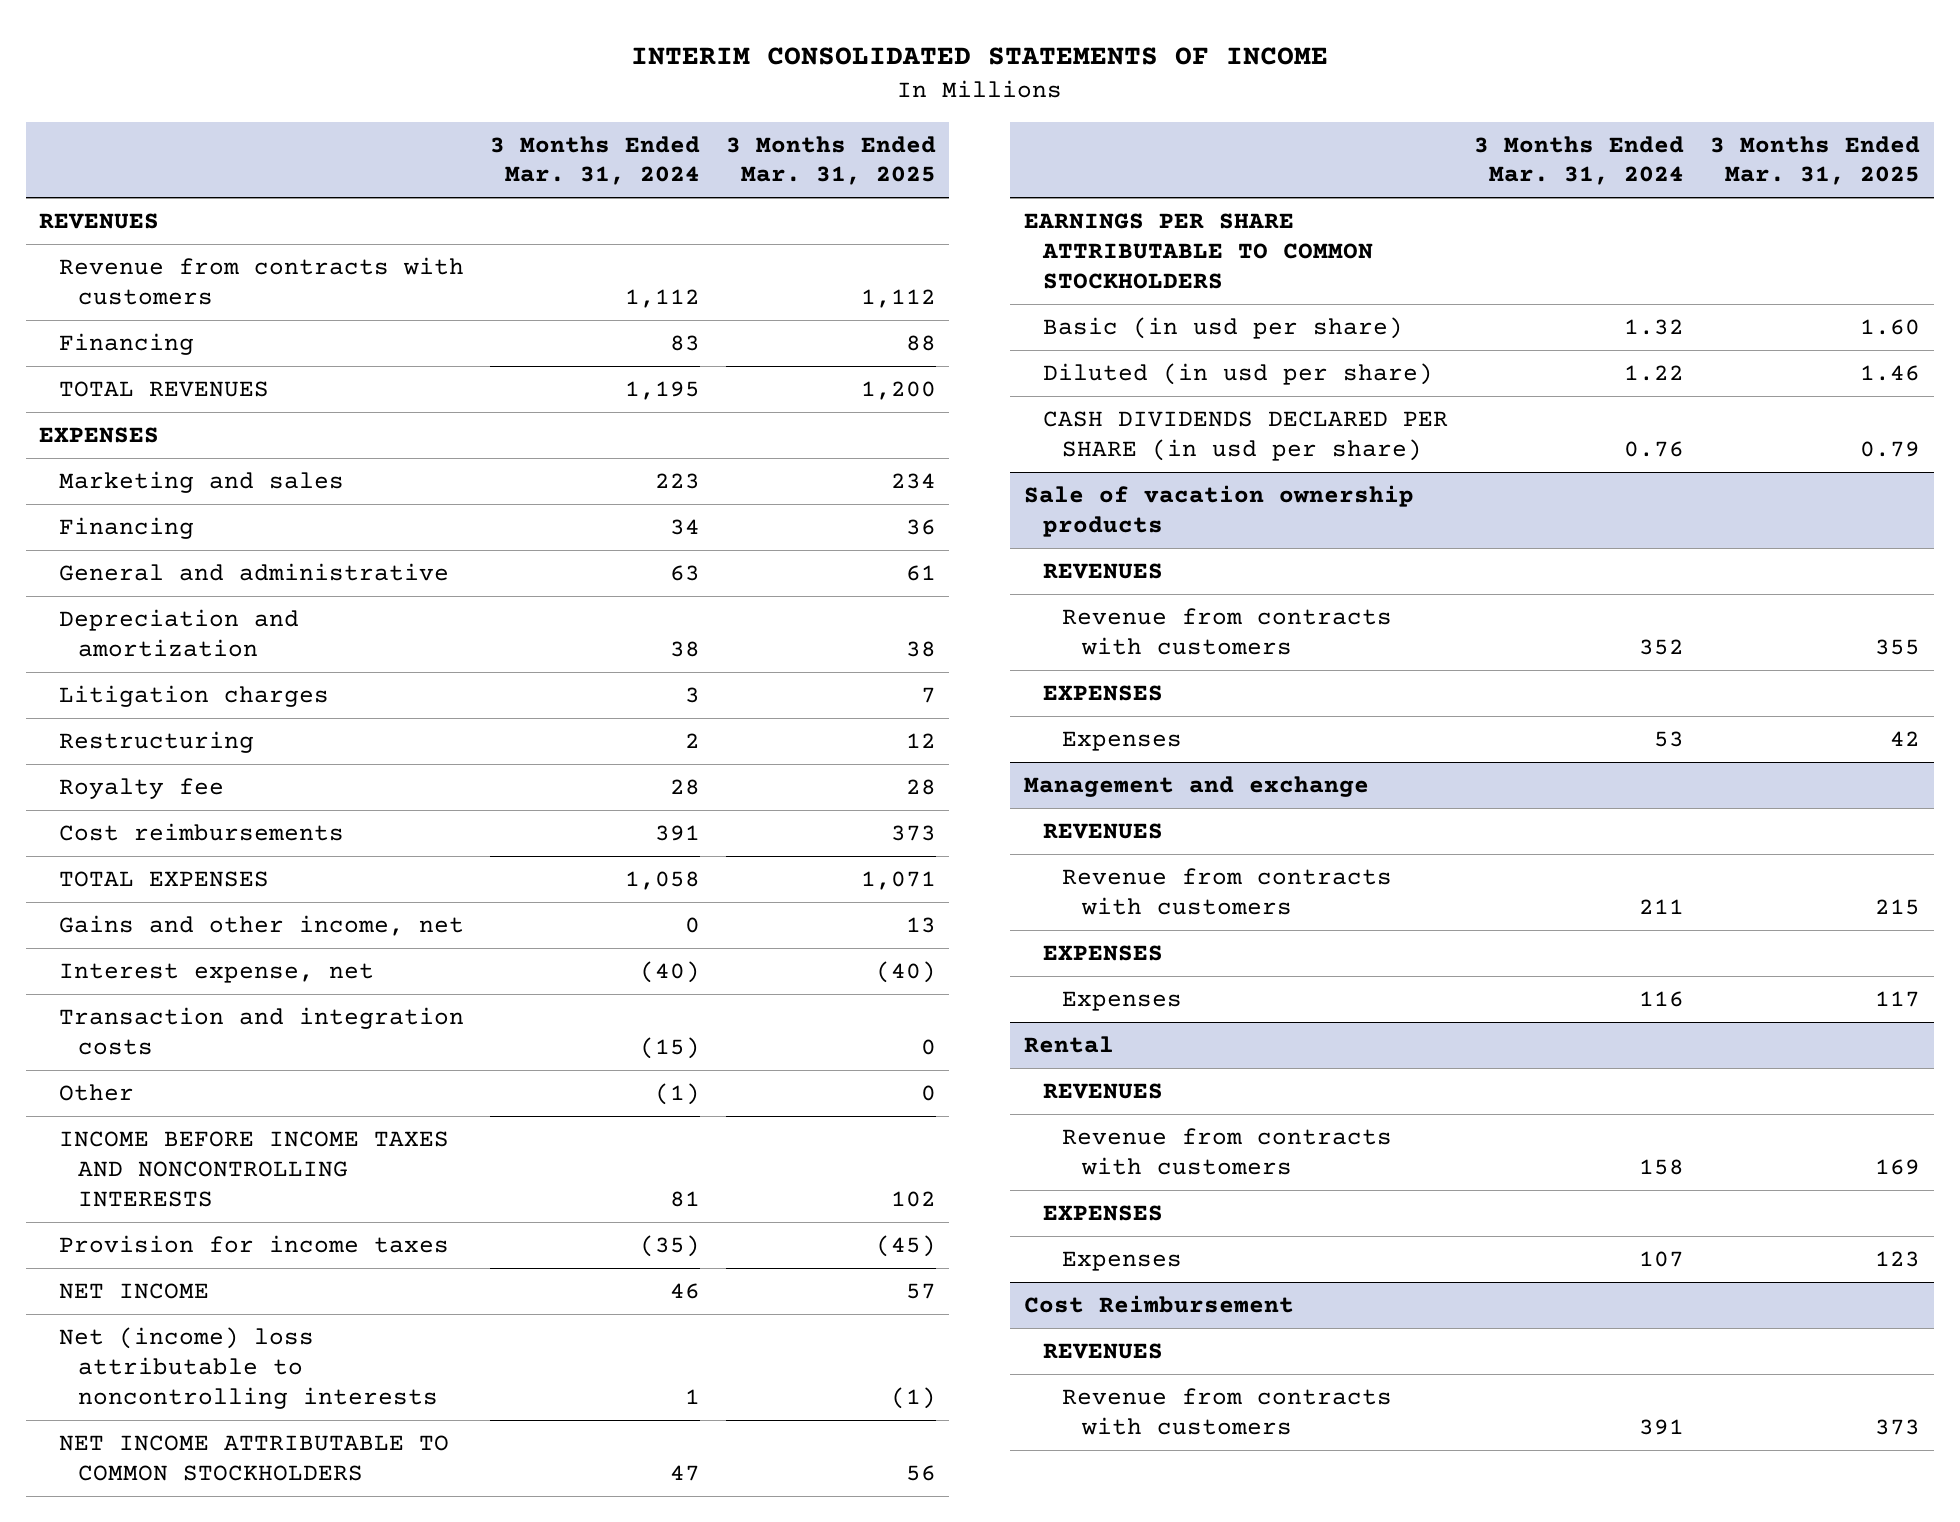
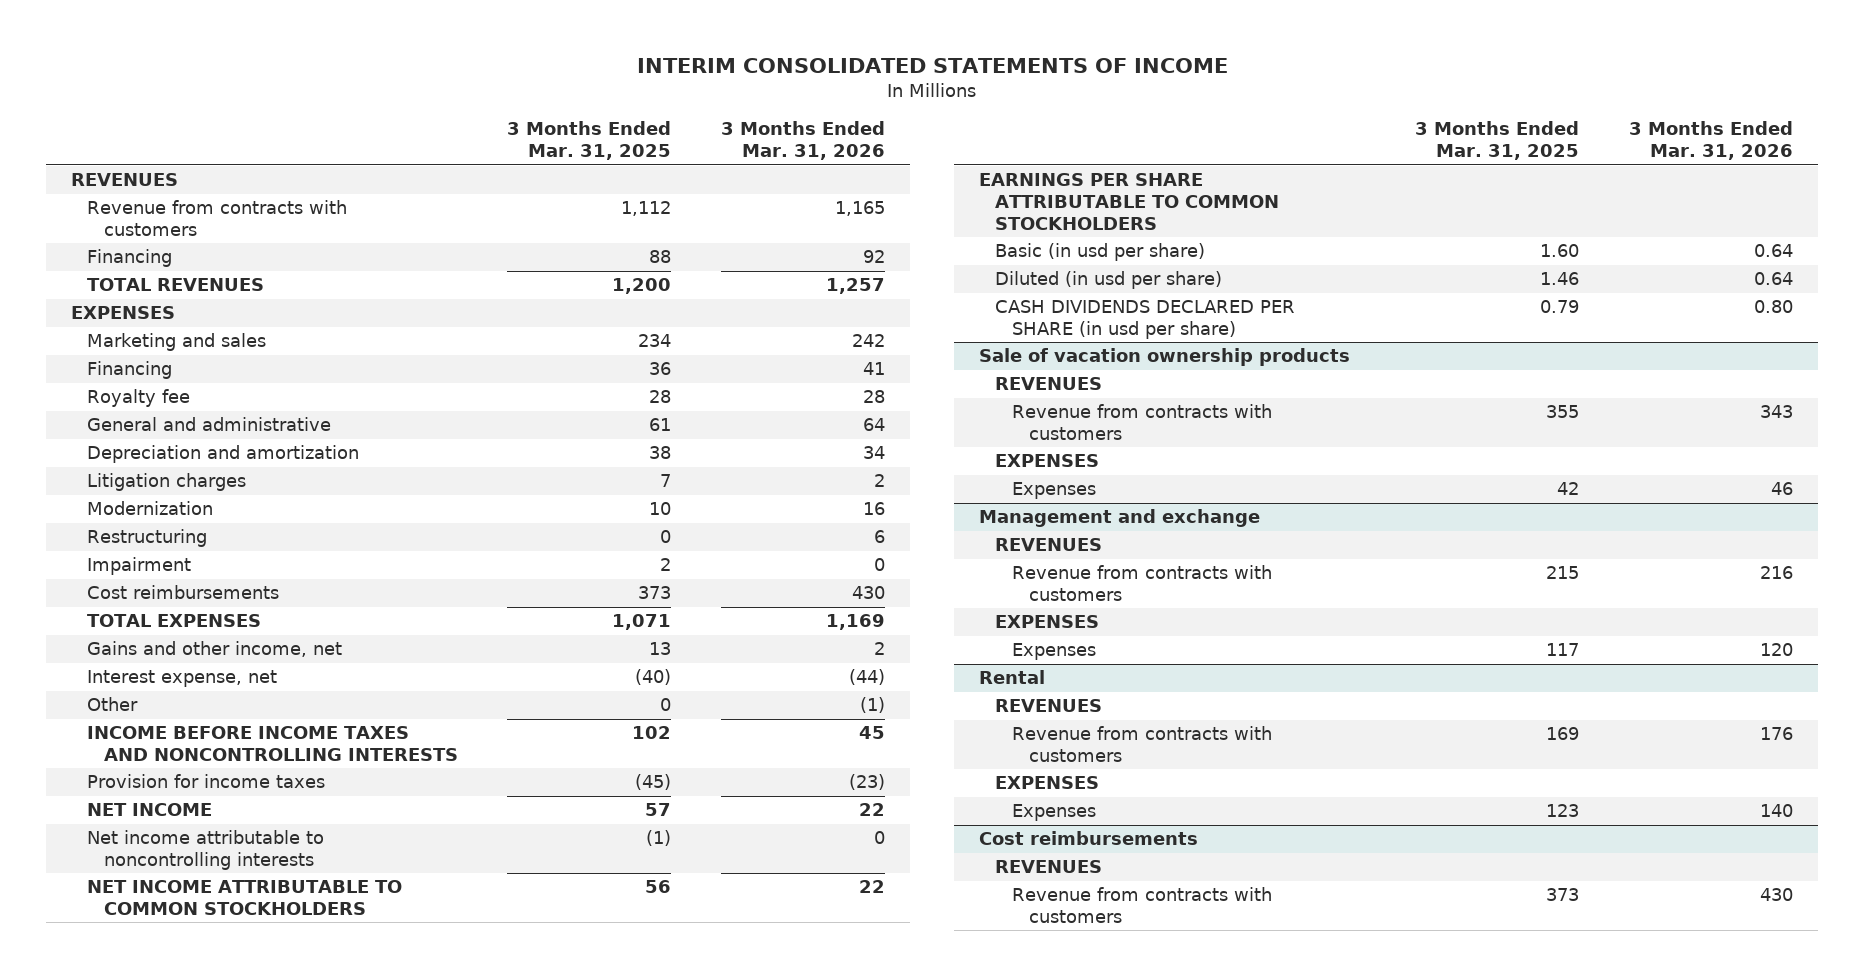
[490,135,701,186] 3 Months Ended Mar. 31, 2024 -> none
none -> [720,121,885,161] 3 Months Ended Mar. 31, 2026
[58,777,224,799] Royalty fee -> [87,389,191,408] Royalty fee
none -> [87,501,214,516] Modernization
[906,732,937,748] 12 -> [660,530,672,544] 0
none -> [87,557,192,576] Impairment
[58,1006,464,1055] Transaction and integration costs -> none
[58,1326,439,1409] Net (income) loss attributable to noncontrolling interests -> [87,830,325,871] Net income attributable to noncontrolling interests
[1023,1294,1294,1313] Cost Reimbursement -> [978,831,1198,846] Cost reimbursements

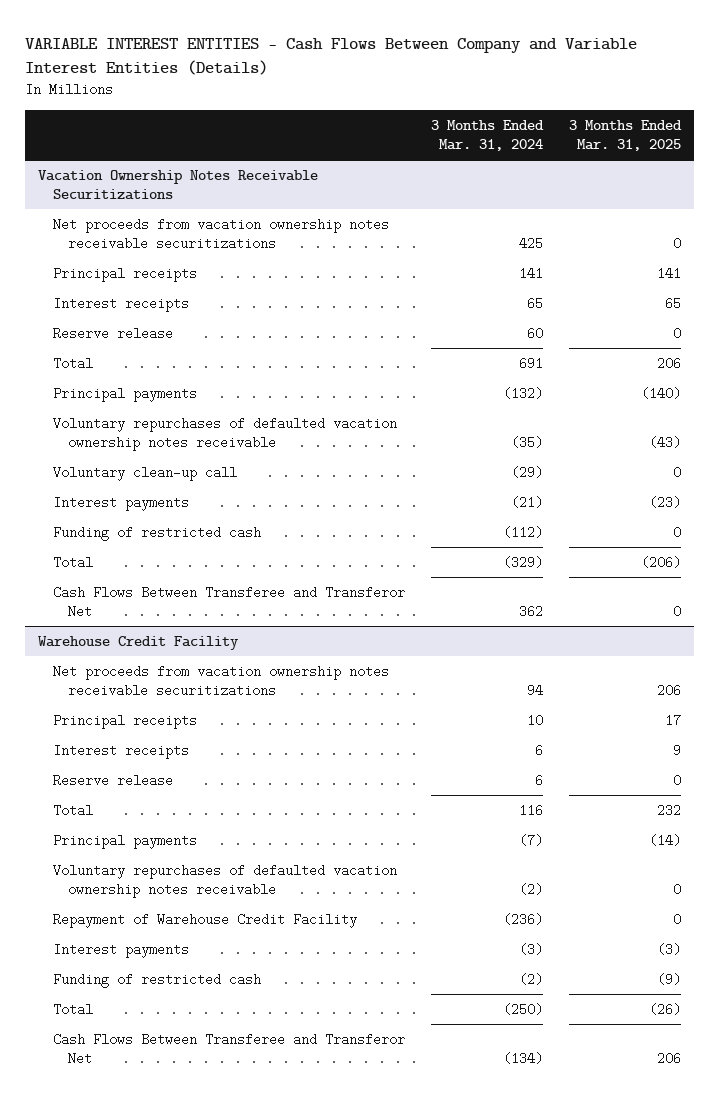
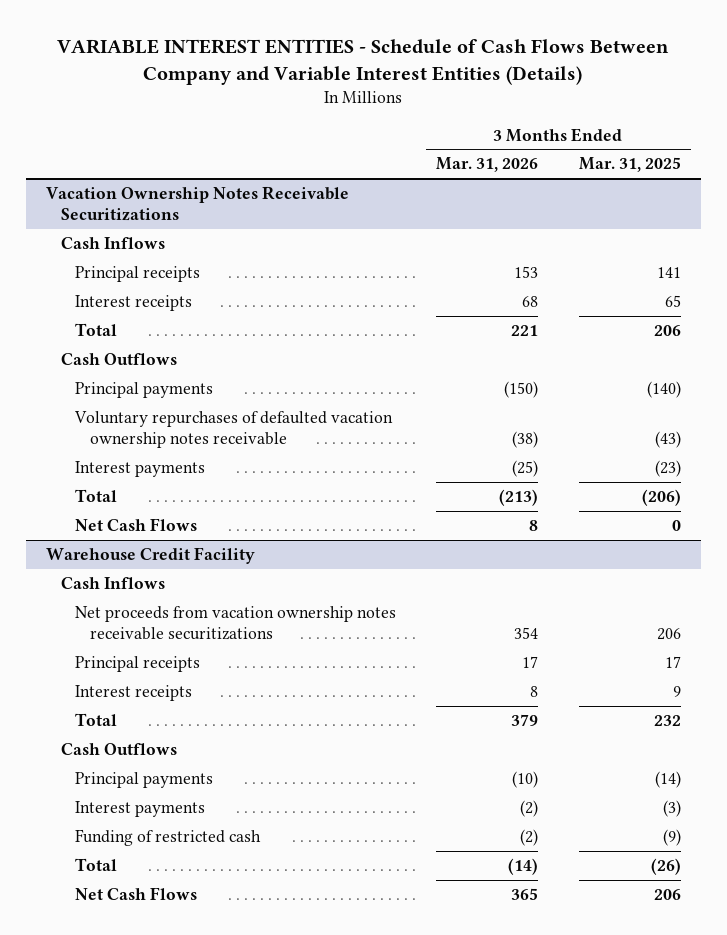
[24,37,637,76] VARIABLE INTEREST ENTITIES - Cash Flows Between Company and Variable Interest Entities (Details) -> [57,38,670,85] VARIABLE INTEREST ENTITIES - Schedule of Cash Flows Between Company and Variable Interest Entities (Details)
[430,120,544,152] 3 Months Ended Mar. 31, 2024 -> none
none -> [436,157,539,173] Mar. 31, 2026
[52,217,389,250] Net proceeds from vacation ownership notes receivable securitizations -> none
none -> [60,237,165,250] Cash Inflows
[52,326,173,340] Reserve release -> none
none -> [60,353,177,366] Cash Outflows
[52,465,237,481] Voluntary clean-up call -> none
[52,525,261,541] Funding of restricted cash -> none
[52,585,405,618] Cash Flows Between Transferee and Transferor Net -> [75,518,198,532] Net Cash Flows
none -> [60,577,165,590] Cash Inflows
[52,773,173,787] Reserve release -> none
none -> [60,743,177,756] Cash Outflows
[52,863,397,898] Voluntary repurchases of defaulted vacation ownership notes receivable -> none
[52,912,357,928] Repayment of Warehouse Credit Facility -> none
[52,1032,405,1065] Cash Flows Between Transferee and Transferor Net -> [75,887,198,901] Net Cash Flows

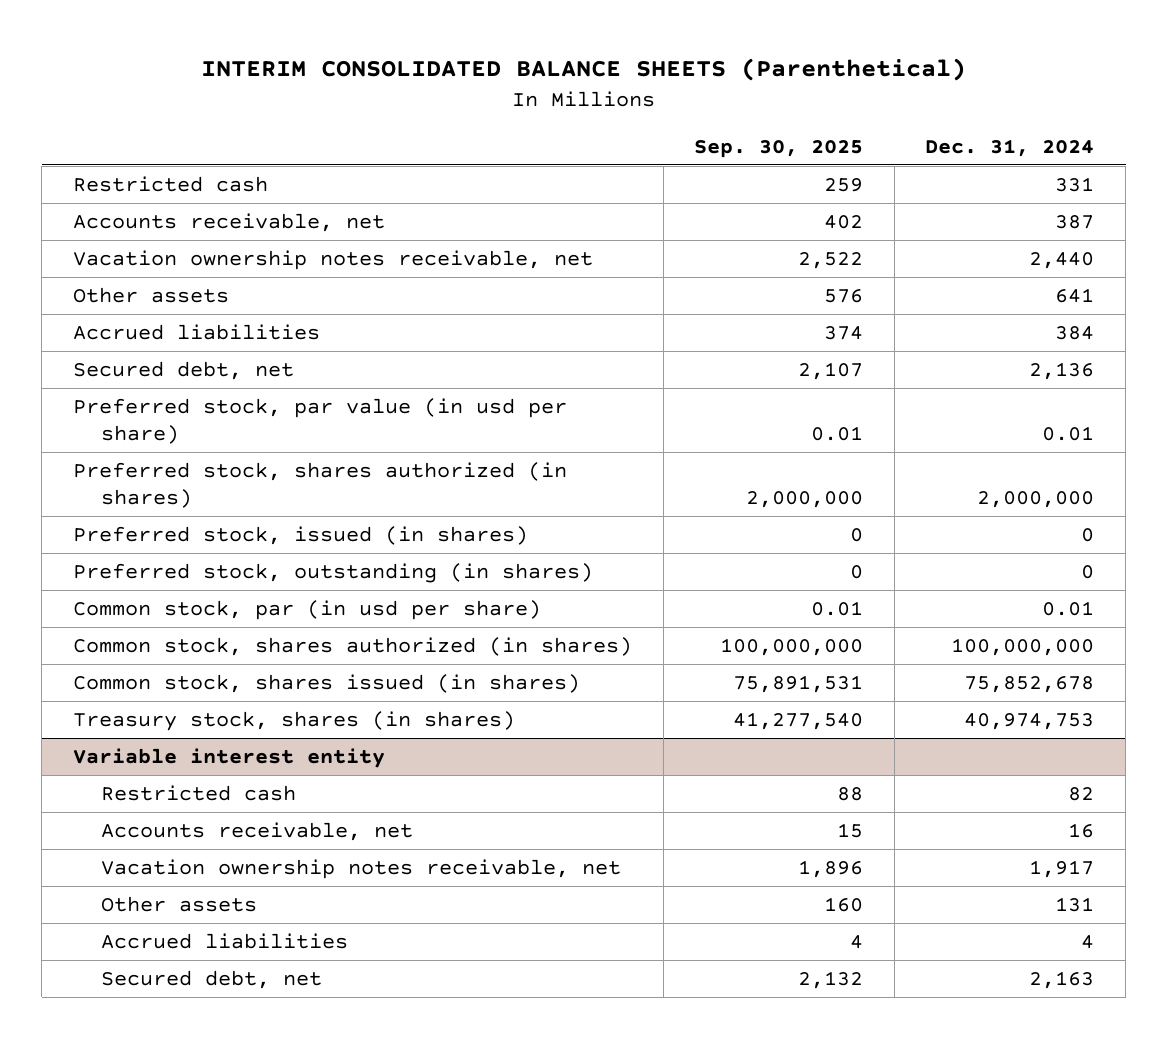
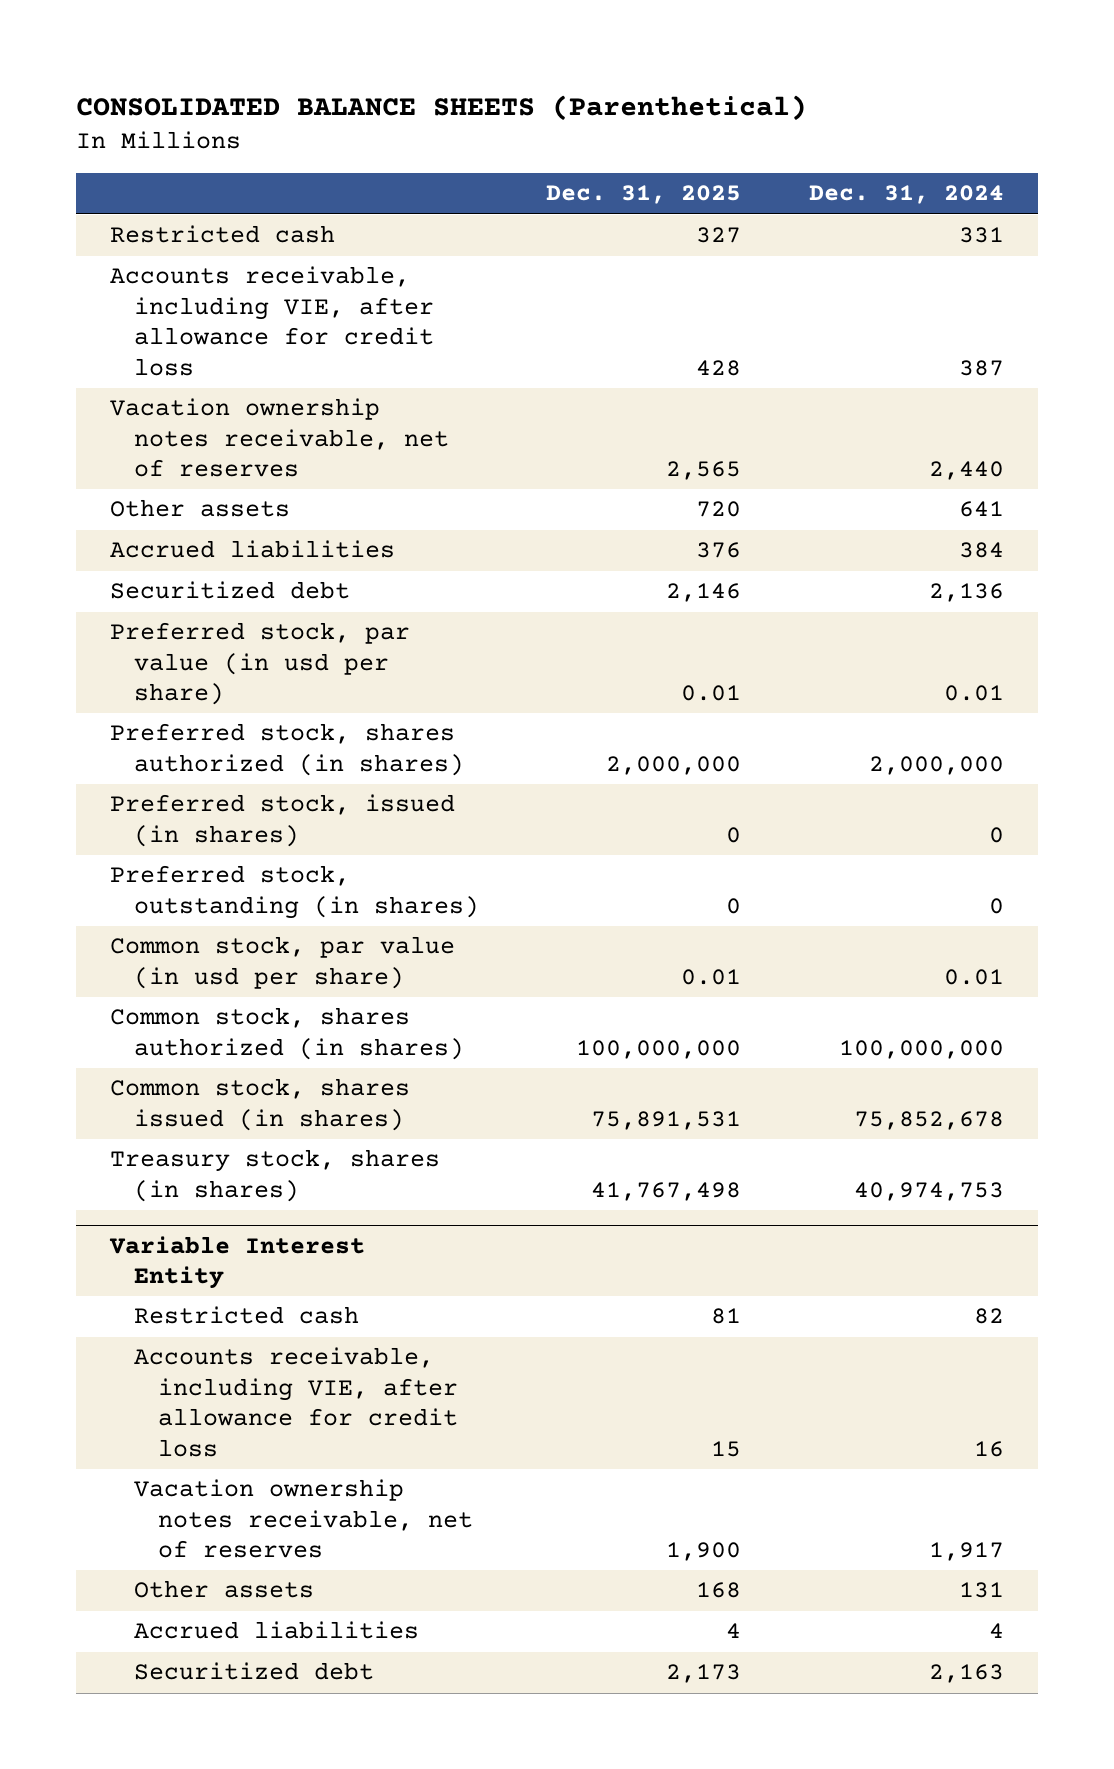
[200,58,966,82] INTERIM CONSOLIDATED BALANCE SHEETS (Parenthetical) -> [76,94,808,121] CONSOLIDATED BALANCE SHEETS (Parenthetical)
[694,139,864,158] Sep. 30, 2025 -> none
none -> [546,185,742,205] Dec. 31, 2025
[72,212,385,232] Accounts receivable, net -> [109,266,434,376] Accounts receivable, including VIE, after allowance for credit loss
[72,249,593,270] Vacation ownership notes receivable, net -> [109,398,449,478] Vacation ownership notes receivable, net of reserves
[72,360,294,380] Secured debt, net -> [109,581,350,600] Securitized debt
[72,599,541,620] Common stock, par (in usd per share) -> [109,936,455,989] Common stock, par value (in usd per share)
[72,747,385,768] Variable interest entity -> [108,1235,365,1290] Variable Interest Entity
[101,821,414,841] Accounts receivable, net -> [133,1347,458,1457] Accounts receivable, including VIE, after allowance for credit loss
[101,858,622,879] Vacation ownership notes receivable, net -> [133,1479,473,1559] Vacation ownership notes receivable, net of reserves
[101,969,323,989] Secured debt, net -> [133,1662,374,1681] Securitized debt

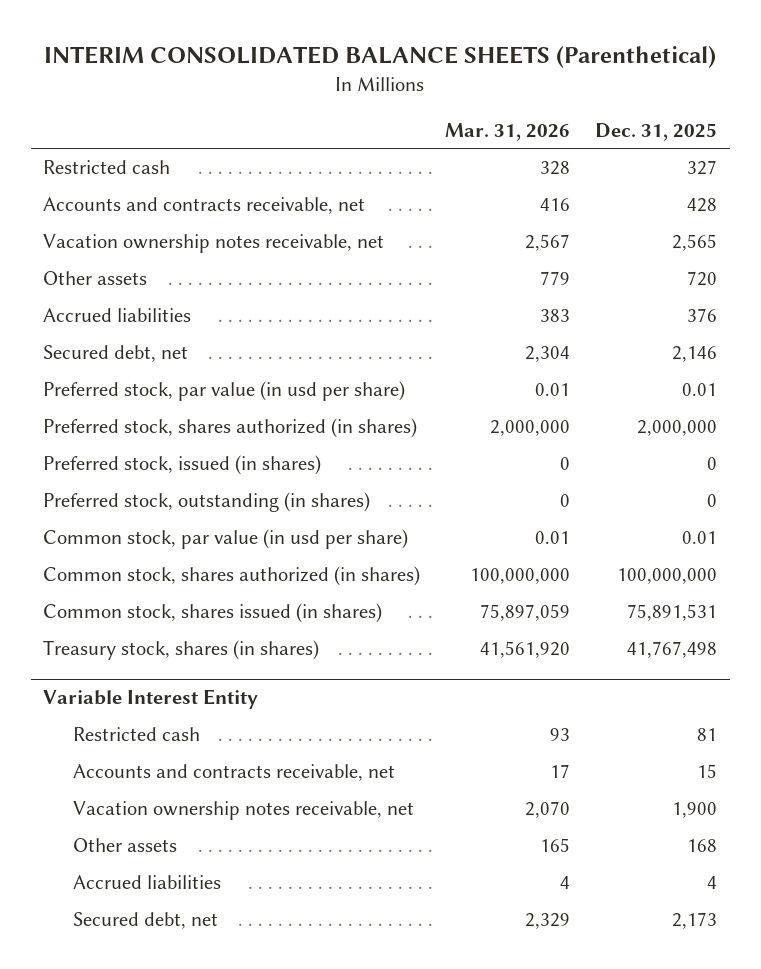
[76,94,808,121] CONSOLIDATED BALANCE SHEETS (Parenthetical) -> [44,45,717,68] INTERIM CONSOLIDATED BALANCE SHEETS (Parenthetical)
[809,185,1005,205] Dec. 31, 2024 -> none
none -> [445,122,571,141] Mar. 31, 2026
[109,266,434,376] Accounts receivable, including VIE, after allowance for credit loss -> [43,197,366,215] Accounts and contracts receivable, net
[109,398,449,478] Vacation ownership notes receivable, net of reserves -> [43,234,385,254] Vacation ownership notes receivable, net
[109,581,350,600] Securitized debt -> [43,345,189,363] Secured debt, net
[133,1347,458,1457] Accounts receivable, including VIE, after allowance for credit loss -> [72,764,395,782] Accounts and contracts receivable, net
[133,1479,473,1559] Vacation ownership notes receivable, net of reserves -> [72,801,414,821] Vacation ownership notes receivable, net
[133,1662,374,1681] Securitized debt -> [72,912,218,930] Secured debt, net

